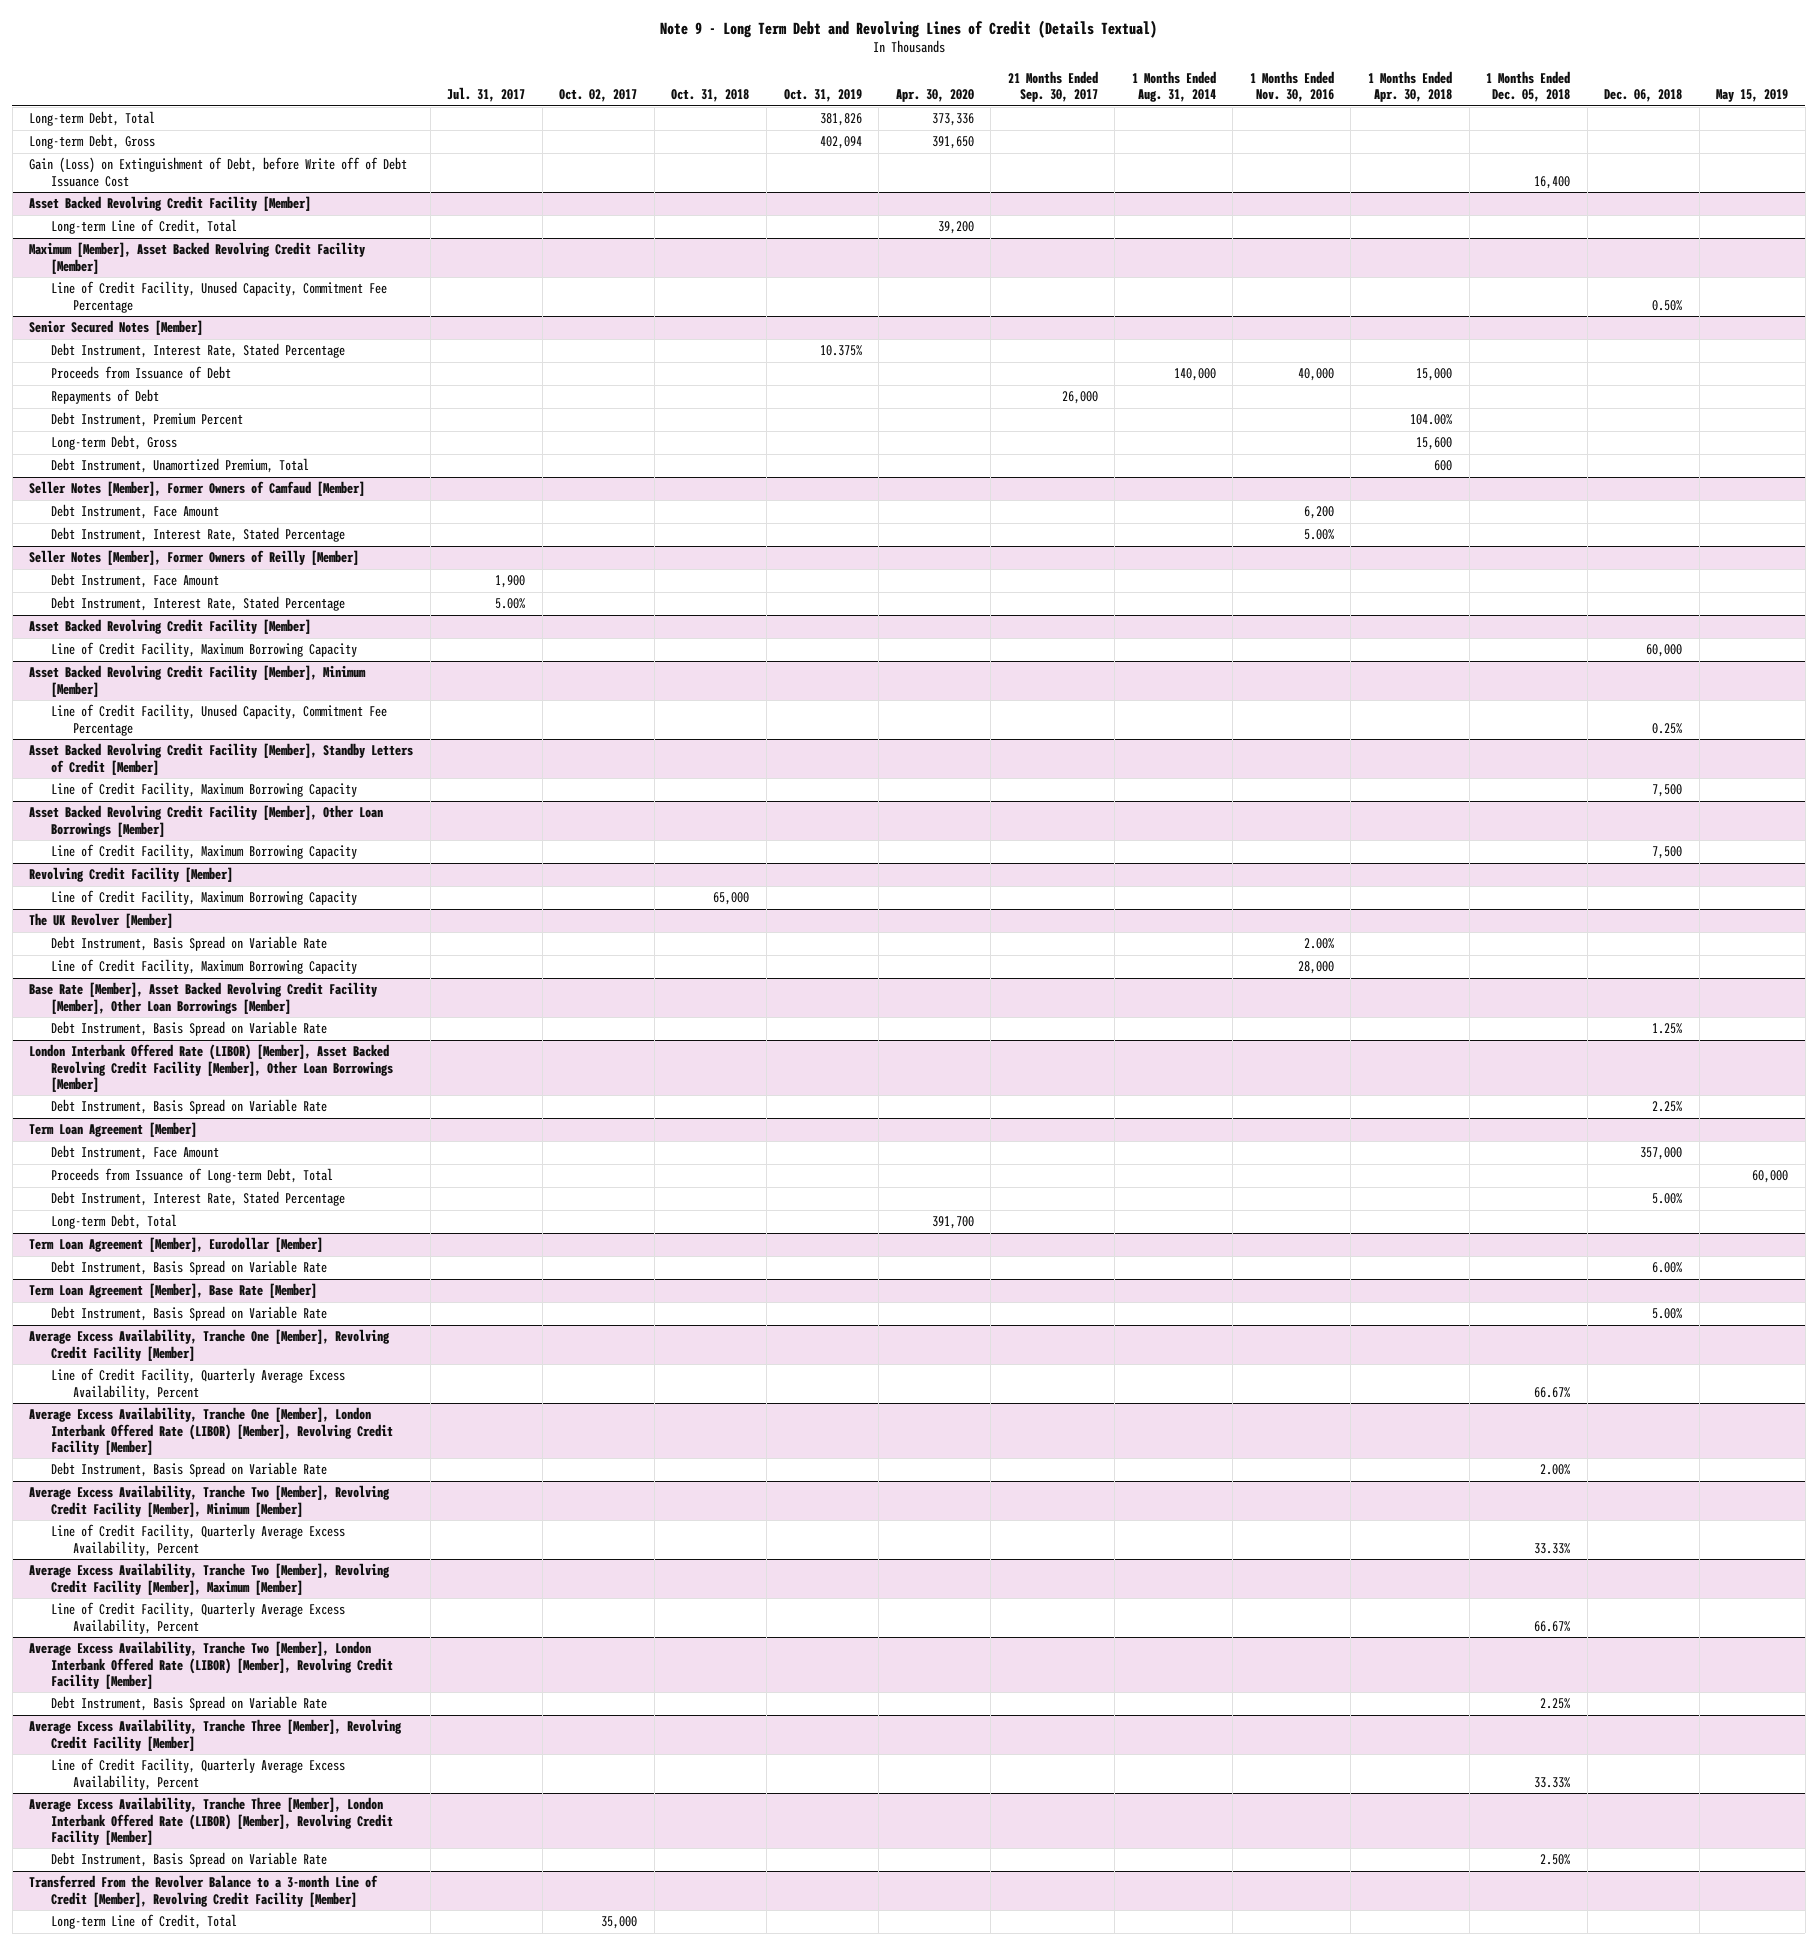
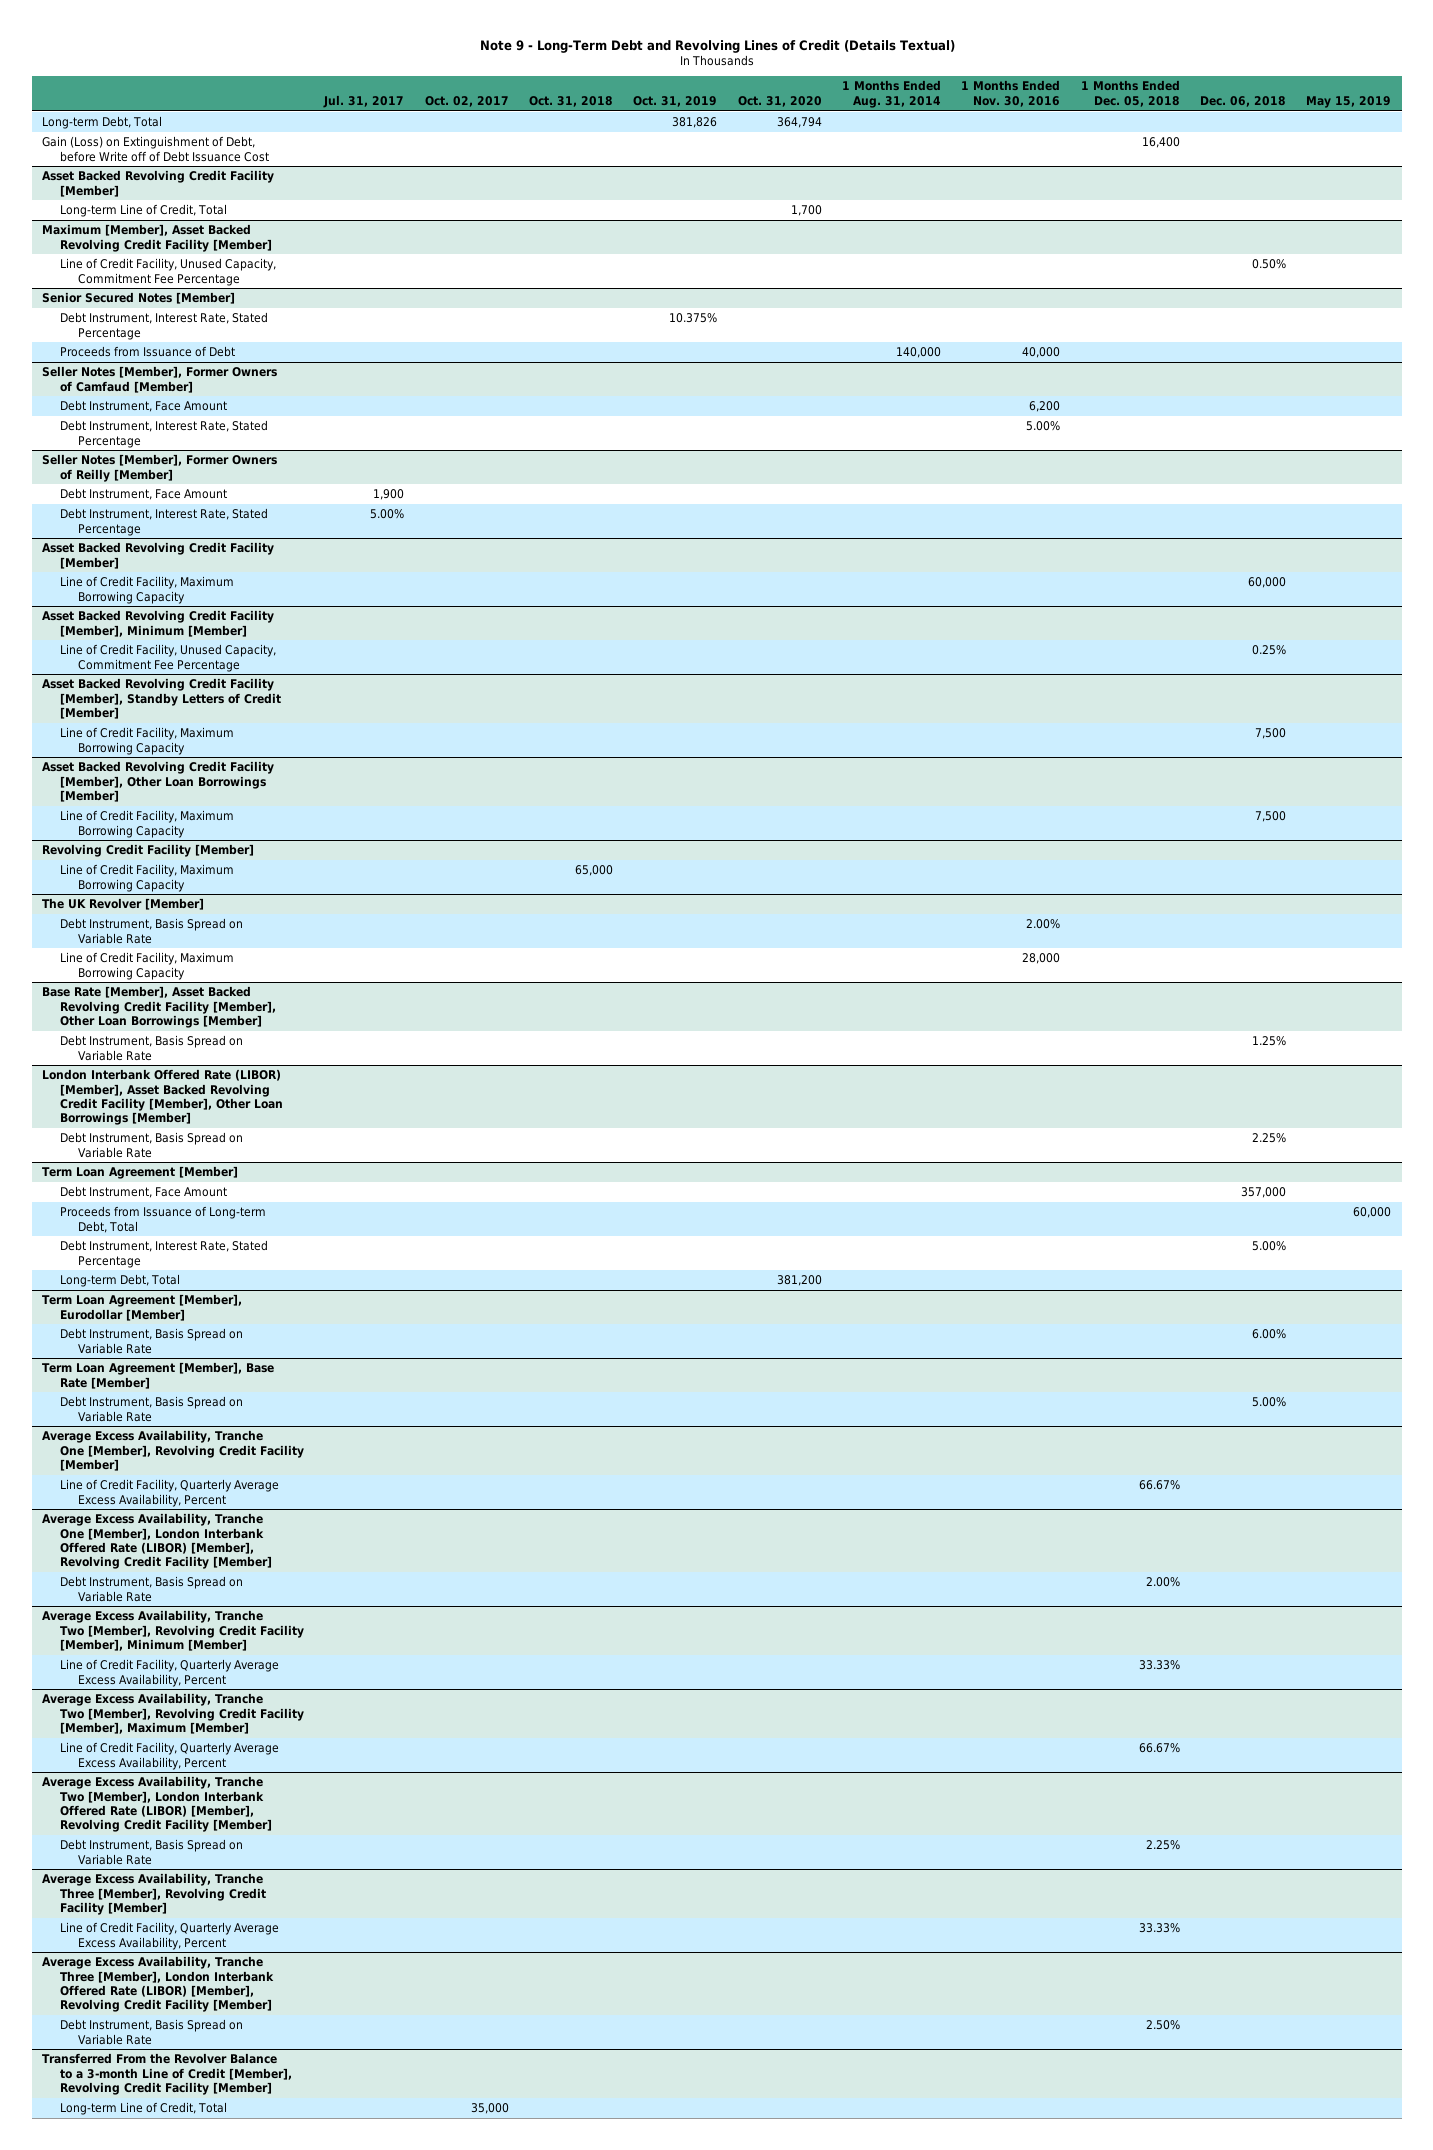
[659,19,1157,38] Note 9 - Long Term Debt and Revolving Lines of Credit (Details Textual) -> [479,39,955,53] Note 9 - Long-Term Debt and Revolving Lines of Credit (Details Textual)
[895,88,974,102] Apr. 30, 2020 -> none
[1007,70,1098,102] 21 Months Ended Sep. 30, 2017 -> none
[1367,70,1452,102] 1 Months Ended Apr. 30, 2018 -> none
none -> [737,95,822,107] Oct. 31, 2020
[29,134,156,150] Long-term Debt, Gross -> none
[51,389,160,405] Repayments of Debt -> none
[51,412,244,428] Debt Instrument, Premium Percent -> none
[51,435,178,451] Long-term Debt, Gross -> none
[51,458,310,474] Debt Instrument, Unamortized Premium, Total -> none

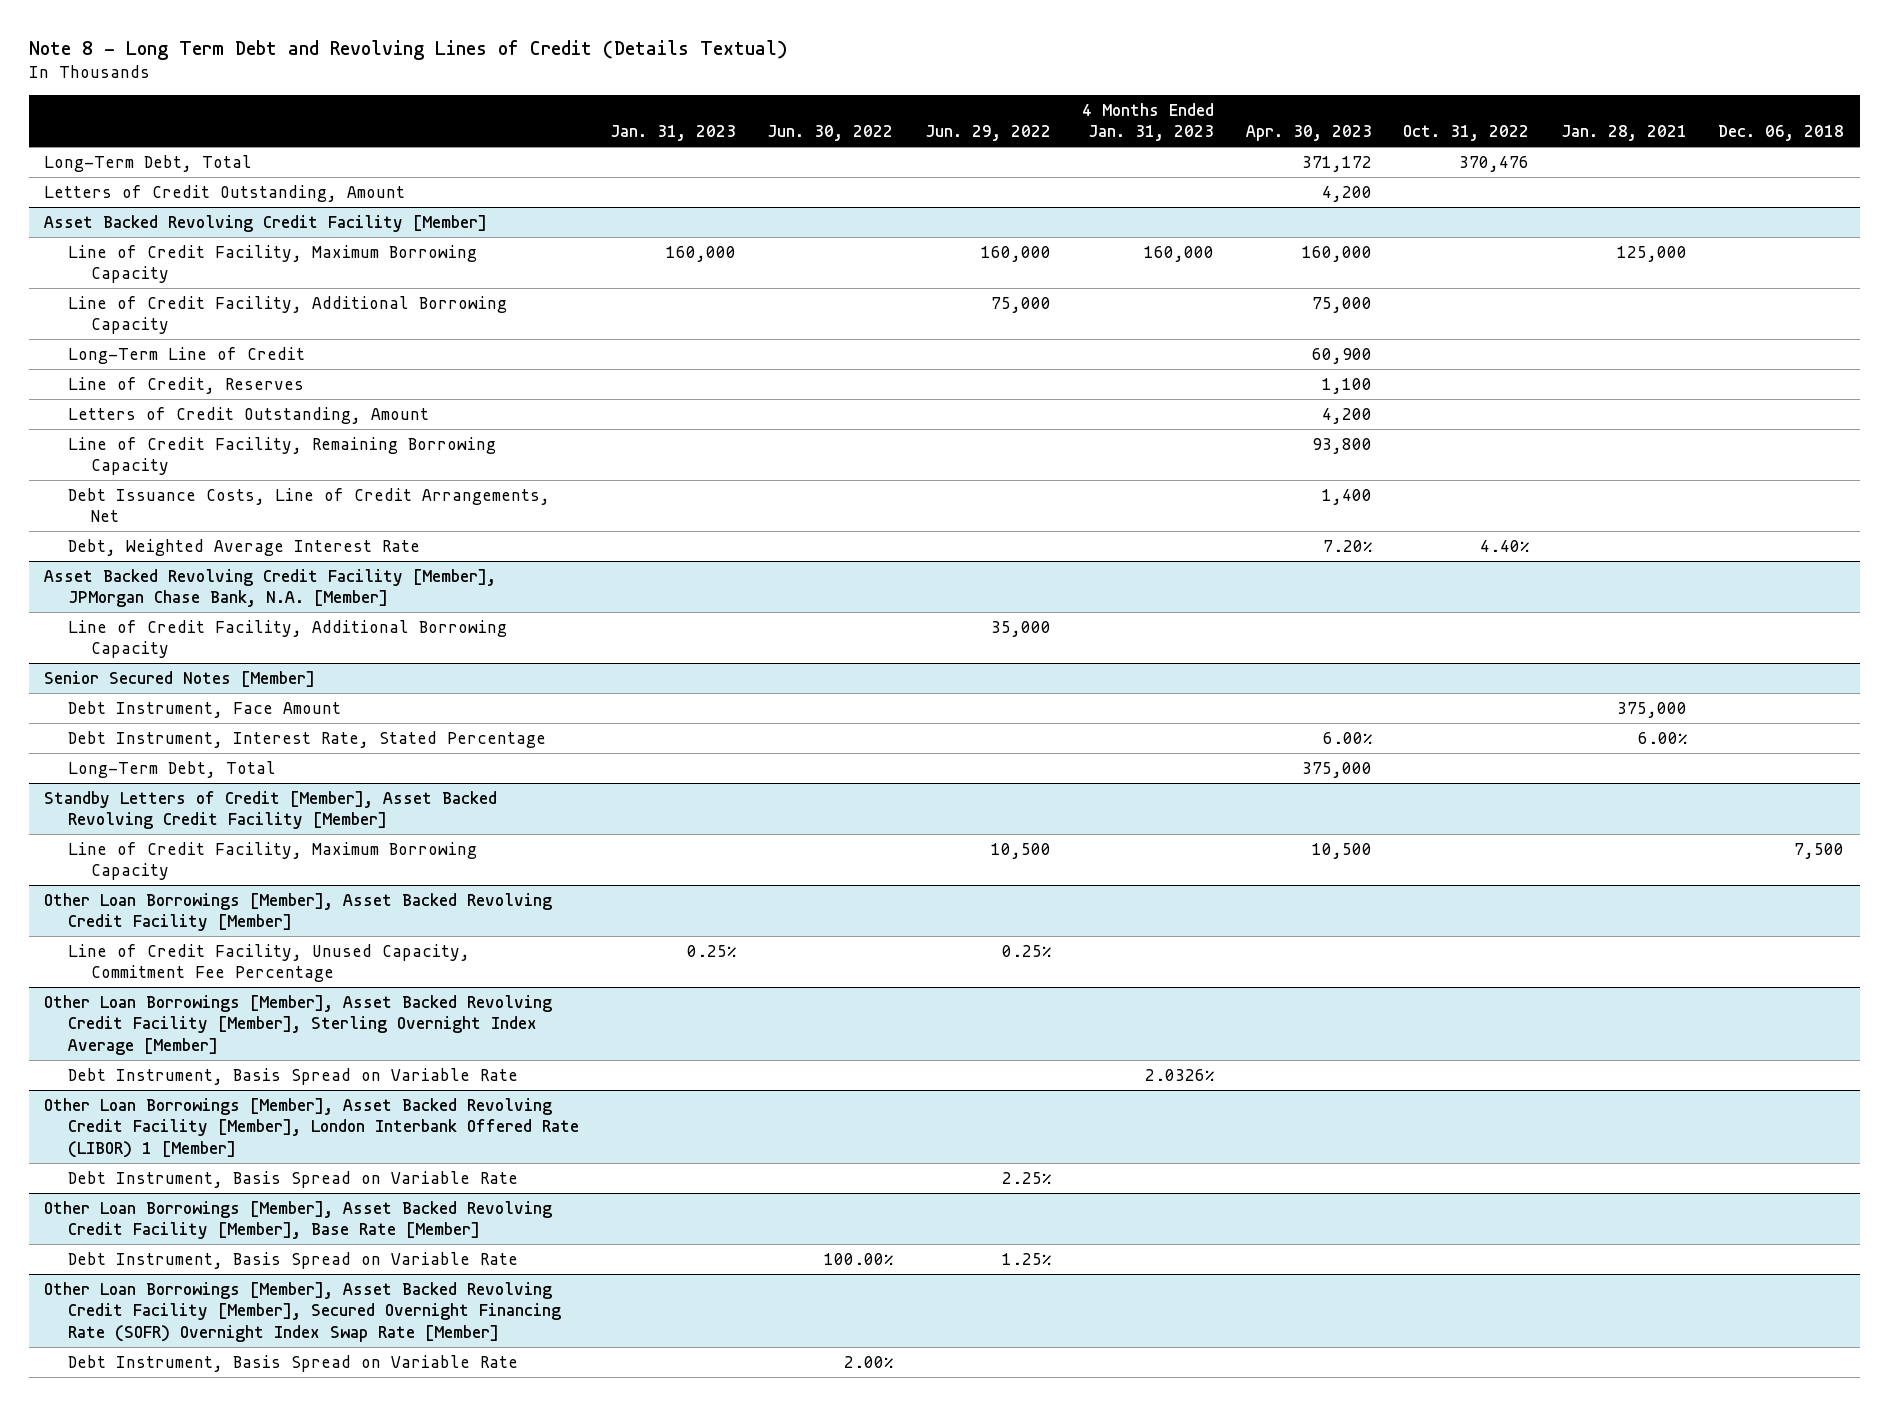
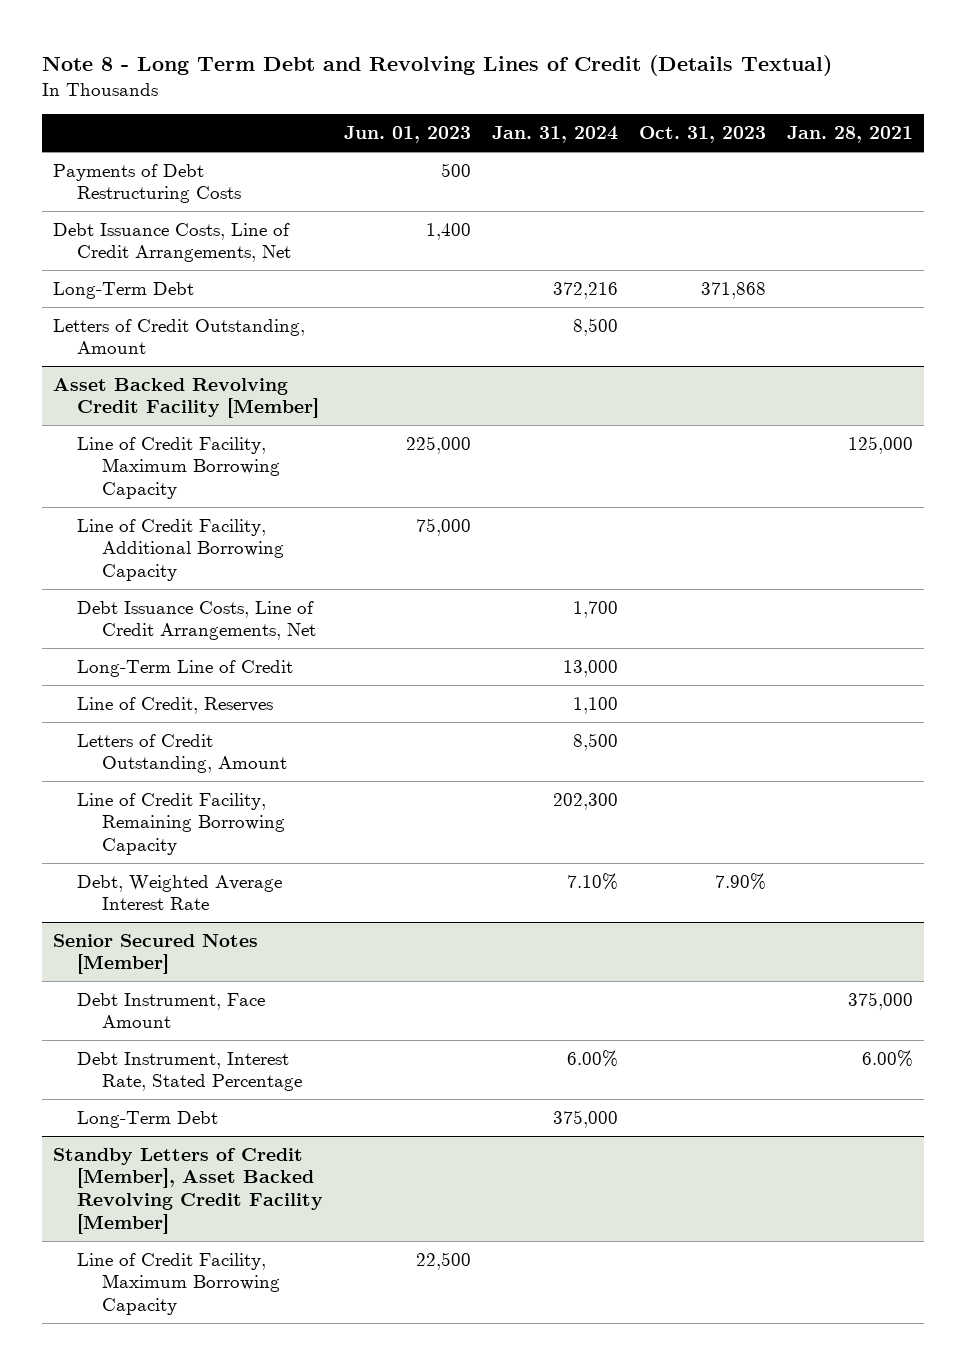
[610,125,737,142] Jan. 31, 2023 -> none
[767,125,894,142] Jun. 30, 2022 -> none
[924,125,1051,142] Jun. 29, 2022 -> none
[1082,102,1215,142] 4 Months Ended Jan. 31, 2023 -> none
[1245,125,1372,142] Apr. 30, 2023 -> none
[1403,125,1530,142] Oct. 31, 2022 -> none
[1718,125,1845,142] Dec. 06, 2018 -> none
none -> [344,126,472,144] Jun. 01, 2023
none -> [492,126,619,144] Jan. 31, 2024
none -> [639,126,767,144] Oct. 31, 2023
none -> [52,163,242,204] Payments of Debt Restructuring Costs
none -> [52,222,292,263] Debt Issuance Costs, Line of Credit Arrangements, Net
[44,154,253,172] Long-Term Debt, Total -> [52,281,194,299] Long-Term Debt
[67,487,550,523] Debt Issuance Costs, Line of Credit Arrangements, Net -> [77,600,317,641] Debt Issuance Costs, Line of Credit Arrangements, Net
[44,568,497,608] Asset Backed Revolving Credit Facility [Member], JPMorgan Chase Bank, N.A. [Member] -> none
[67,619,507,659] Line of Credit Facility, Additional Borrowing Capacity -> none
[67,760,276,778] Long-Term Debt, Total -> [77,1110,219,1128] Long-Term Debt
[44,892,553,932] Other Loan Borrowings [Member], Asset Backed Revolving Credit Facility [Member] -> none
[67,943,470,983] Line of Credit Facility, Unused Capacity, Commitment Fee Percentage -> none
[44,994,553,1056] Other Loan Borrowings [Member], Asset Backed Revolving Credit Facility [Member], Sterling Overnight Index Average [Member] -> none
[67,1067,518,1085] Debt Instrument, Basis Spread on Variable Rate -> none
[44,1097,579,1159] Other Loan Borrowings [Member], Asset Backed Revolving Credit Facility [Member], London Interbank Offered Rate (LIBOR) 1 [Member] -> none
[67,1170,518,1188] Debt Instrument, Basis Spread on Variable Rate -> none
[44,1200,553,1240] Other Loan Borrowings [Member], Asset Backed Revolving Credit Facility [Member], Base Rate [Member] -> none
[67,1251,518,1269] Debt Instrument, Basis Spread on Variable Rate -> none
[44,1281,561,1343] Other Loan Borrowings [Member], Asset Backed Revolving Credit Facility [Member], Secured Overnight Financing Rate (SOFR) Overnight Index Swap Rate [Member] -> none
[67,1354,518,1372] Debt Instrument, Basis Spread on Variable Rate -> none

